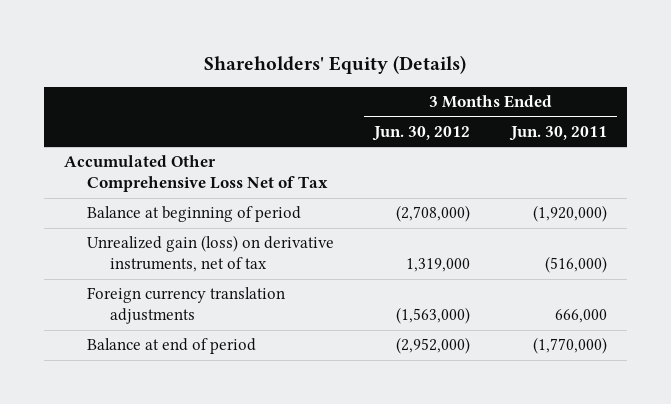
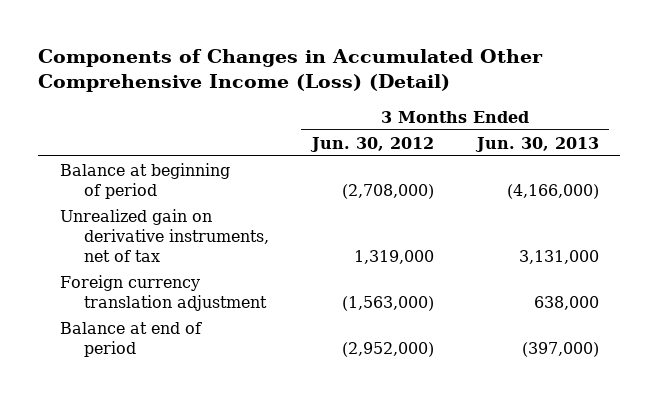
[204,55,467,75] Shareholders' Equity (Details) -> [38,49,544,92] Components of Changes in Accumulated Other Comprehensive Income (Loss) (Detail)
[508,125,607,141] Jun. 30, 2011 -> none
none -> [474,136,599,152] Jun. 30, 2013
[64,155,329,193] Accumulated Other Comprehensive Loss Net of Tax -> none
[87,235,335,273] Unrealized gain (loss) on derivative instruments, net of tax -> [59,208,269,262] Unrealized gain on derivative instruments, net of tax
[87,287,286,325] Foreign currency translation adjustments -> [59,274,267,311] Foreign currency translation adjustment

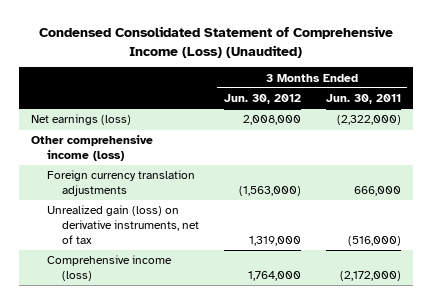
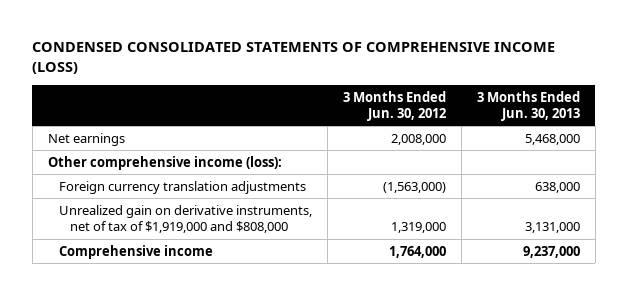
[39,26,394,58] Condensed Consolidated Statement of Comprehensive Income (Loss) (Unaudited) -> [32,42,556,75] CONDENSED CONSOLIDATED STATEMENTS OF COMPREHENSIVE INCOME (LOSS)
[325,94,401,105] Jun. 30, 2011 -> none
none -> [476,90,580,122] 3 Months Ended Jun. 30, 2013
[31,114,132,126] Net earnings (loss) -> [47,132,125,146] Net earnings
[31,135,154,162] Other comprehensive income (loss) -> [47,155,282,170] Other comprehensive income (loss):
[46,205,199,244] Unrealized gain (loss) on derivative instruments, net of tax -> [58,204,312,234] Unrealized gain on derivative instruments, net of tax of $1,919,000 and $808,000
[46,255,172,282] Comprehensive income (loss) -> [58,244,213,259] Comprehensive income

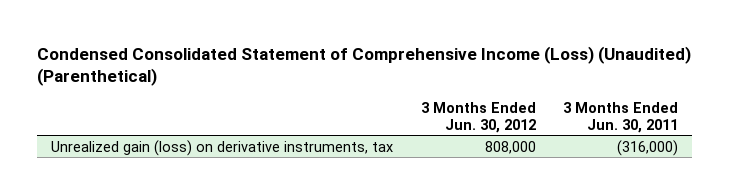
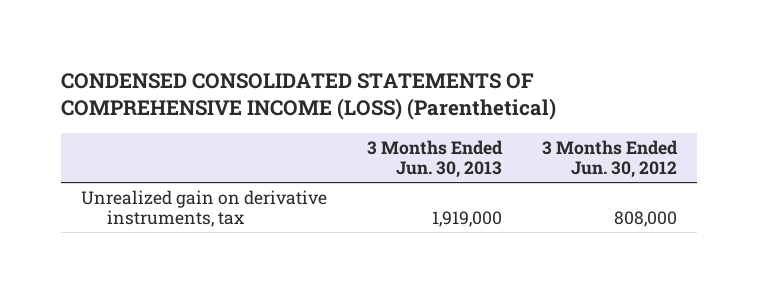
[36,45,691,87] Condensed Consolidated Statement of Comprehensive Income (Loss) (Unaudited) (Parenthetical) -> [60,73,556,121] CONDENSED CONSOLIDATED STATEMENTS OF COMPREHENSIVE INCOME (LOSS) (Parenthetical)
[563,101,679,134] 3 Months Ended Jun. 30, 2011 -> none
none -> [366,139,503,179] 3 Months Ended Jun. 30, 2013
[50,139,393,156] Unrealized gain (loss) on derivative instruments, tax -> [80,189,327,228] Unrealized gain on derivative instruments, tax

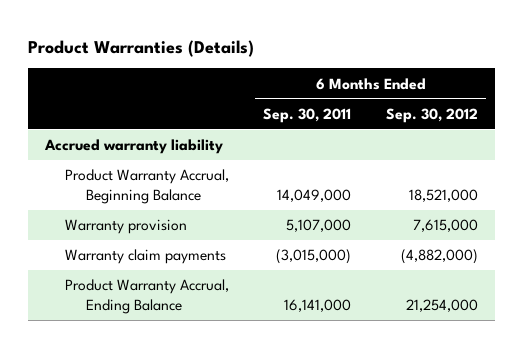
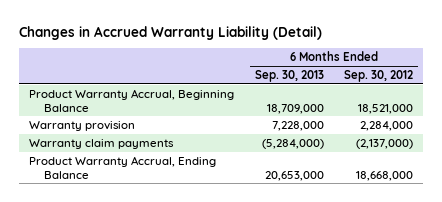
[28,39,255,57] Product Warranties (Details) -> [19,25,323,40] Changes in Accrued Warranty Liability (Detail)
[263,107,352,123] Sep. 30, 2011 -> none
none -> [254,70,324,83] Sep. 30, 2013
[44,139,224,155] Accrued warranty liability -> none
[412,219,478,233] 7,615,000 -> [360,120,414,131] 2,284,000
[400,249,478,265] (4,882,000) -> [356,138,414,149] (2,137,000)
[405,299,478,313] 21,254,000 -> [356,170,414,181] 18,668,000

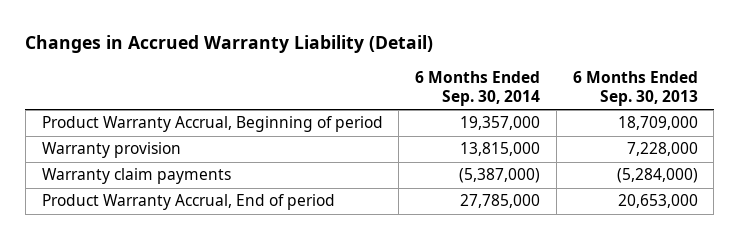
[344,70,414,83] Sep. 30, 2012 -> none
none -> [415,70,541,106] 6 Months Ended Sep. 30, 2014
[29,88,235,112] Product Warranty Accrual, Beginning Balance -> [41,116,383,133] Product Warranty Accrual, Beginning of period
[29,155,217,179] Product Warranty Accrual, Ending Balance -> [41,194,335,211] Product Warranty Accrual, End of period

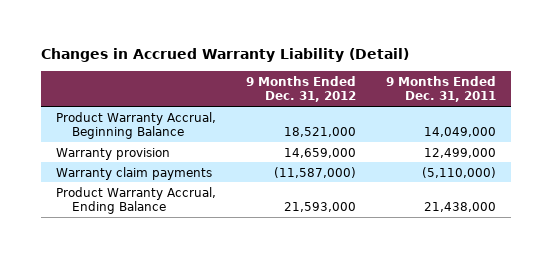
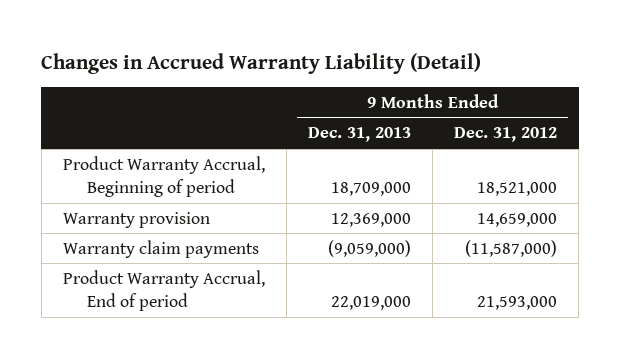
[385,75,496,103] 9 Months Ended Dec. 31, 2011 -> none
none -> [308,127,412,143] Dec. 31, 2013
[55,111,216,140] Product Warranty Accrual, Beginning Balance -> [62,155,265,198] Product Warranty Accrual, Beginning of period
[55,186,216,215] Product Warranty Accrual, Ending Balance -> [62,269,265,312] Product Warranty Accrual, End of period

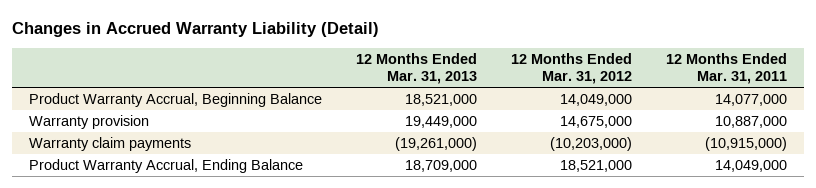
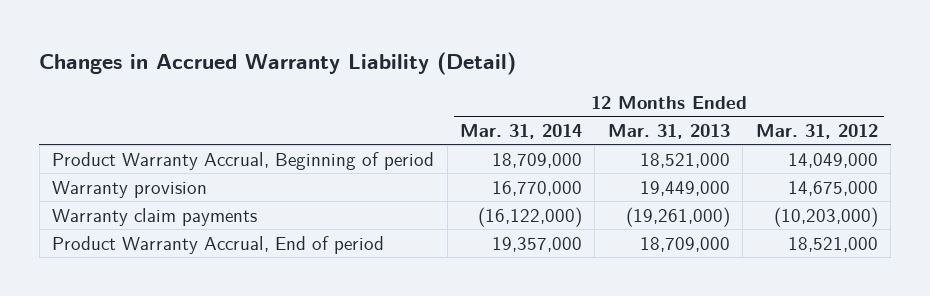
[665,53,787,85] 12 Months Ended Mar. 31, 2011 -> none
none -> [460,123,583,139] Mar. 31, 2014
[29,92,323,107] Product Warranty Accrual, Beginning Balance -> [52,151,435,170] Product Warranty Accrual, Beginning of period
[29,158,304,173] Product Warranty Accrual, Ending Balance -> [52,235,385,254] Product Warranty Accrual, End of period

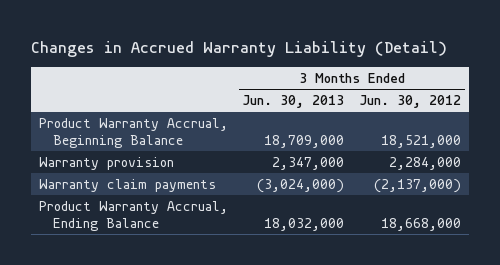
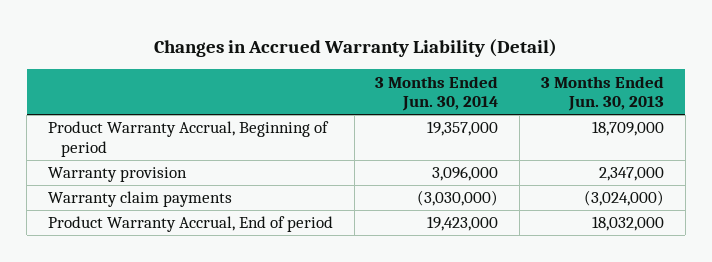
[359,94,462,108] Jun. 30, 2012 -> none
none -> [375,75,499,112] 3 Months Ended Jun. 30, 2014
[38,117,228,149] Product Warranty Accrual, Beginning Balance -> [47,121,329,157] Product Warranty Accrual, Beginning of period
[38,200,228,232] Product Warranty Accrual, Ending Balance -> [47,216,333,233] Product Warranty Accrual, End of period

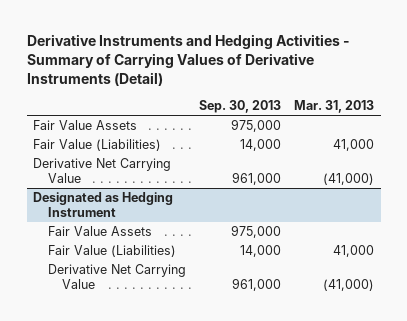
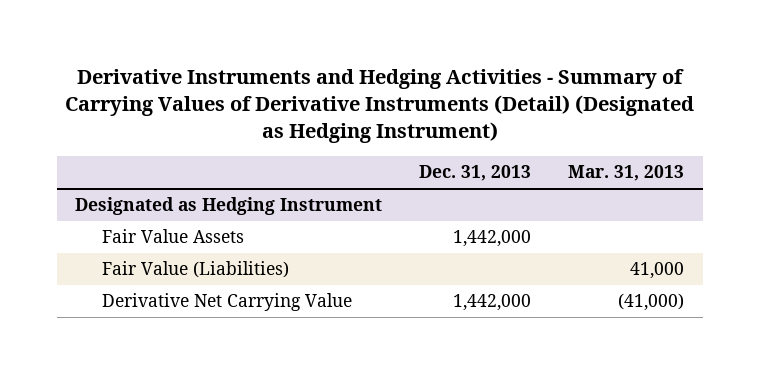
[26,33,350,86] Derivative Instruments and Hedging Activities - Summary of Carrying Values of Derivative Instruments (Detail) -> [64,69,694,144] Derivative Instruments and Hedging Activities - Summary of Carrying Values of Derivative Instruments (Detail) (Designated as Hedging Instrument)
[198,100,281,114] Sep. 30, 2013 -> none
none -> [419,165,532,182] Dec. 31, 2013
[33,120,138,131] Fair Value Assets -> none
[33,139,162,152] Fair Value (Liabilities) -> none
[33,158,172,183] Derivative Net Carrying Value -> none

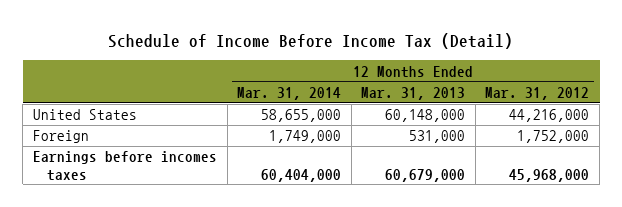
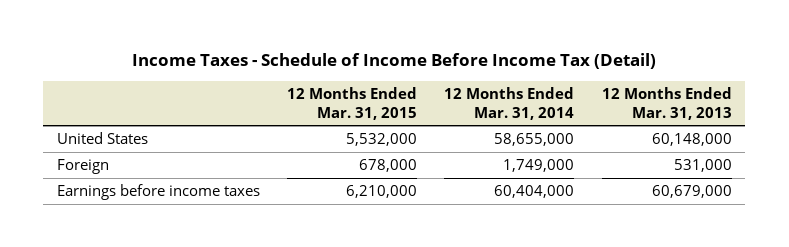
[108,32,514,49] Schedule of Income Before Income Tax (Detail) -> [132,53,657,70] Income Taxes - Schedule of Income Before Income Tax (Detail)
[485,86,590,100] Mar. 31, 2012 -> none
none -> [287,87,418,120] 12 Months Ended Mar. 31, 2015
[32,151,217,181] Earnings before incomes taxes -> [56,184,260,201] Earnings before income taxes

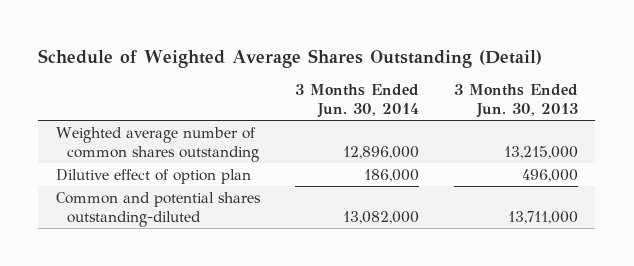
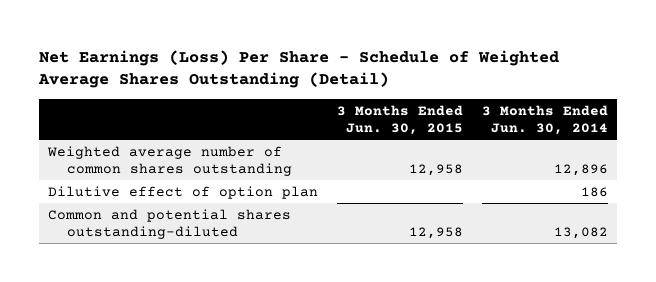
[38,48,543,68] Schedule of Weighted Average Shares Outstanding (Detail) -> [37,49,559,89] Net Earnings (Loss) Per Share - Schedule of Weighted Average Shares Outstanding (Detail)
[453,84,578,119] 3 Months Ended Jun. 30, 2013 -> none
none -> [336,104,463,136] 3 Months Ended Jun. 30, 2015
[342,145,419,159] 12,896,000 -> [553,164,608,177] 12,896
[363,168,419,182] 186,000 -> [580,186,608,197] 186
[342,210,419,224] 13,082,000 -> [553,227,608,240] 13,082

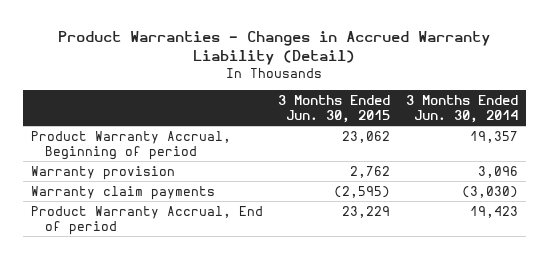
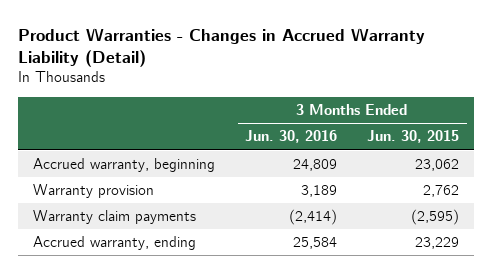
[406,94,519,123] 3 Months Ended Jun. 30, 2014 -> none
none -> [245,130,338,144] Jun. 30, 2016
[30,130,231,160] Product Warranty Accrual, Beginning of period -> [33,158,216,173] Accrued warranty, beginning
[30,205,263,235] Product Warranty Accrual, End of period -> [33,236,197,251] Accrued warranty, ending

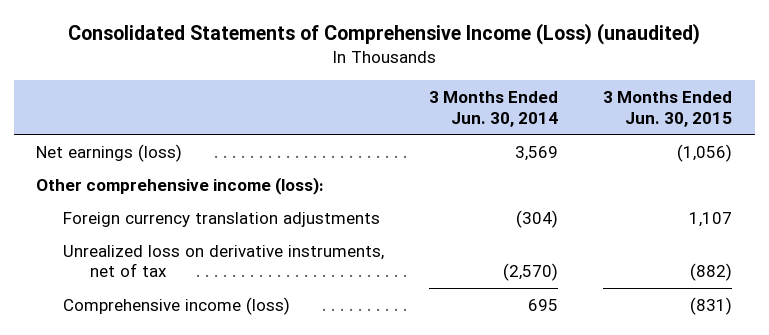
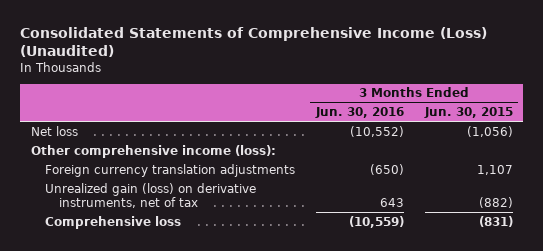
[68,23,701,46] Consolidated Statements of Comprehensive Income (Loss) (unaudited) -> [20,27,488,58] Consolidated Statements of Comprehensive Income (Loss) (Unaudited)
[429,91,559,127] 3 Months Ended Jun. 30, 2014 -> none
none -> [314,106,404,118] Jun. 30, 2016
[36,143,183,162] Net earnings (loss) -> [30,125,78,136] Net loss
[63,244,385,278] Unrealized loss on derivative instruments, net of tax -> [44,182,256,208] Unrealized gain (loss) on derivative instruments, net of tax
[63,296,291,315] Comprehensive income (loss) -> [44,215,181,229] Comprehensive loss

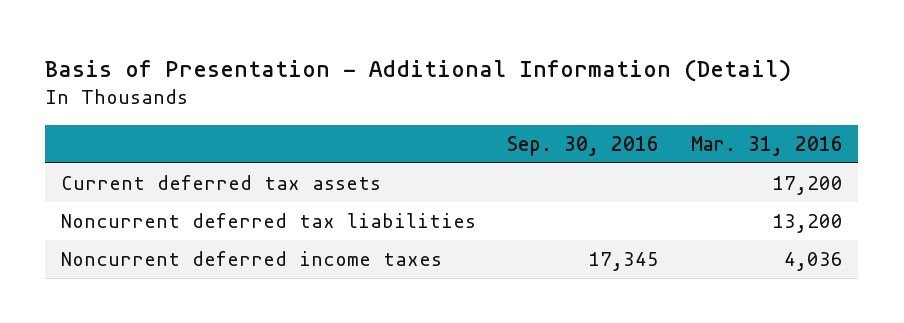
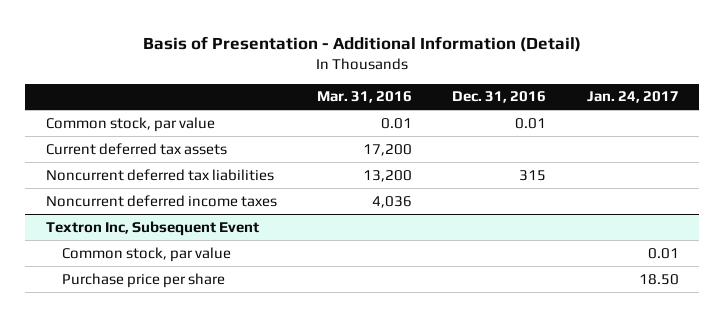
[507,135,660,156] Sep. 30, 2016 -> none
none -> [452,91,547,104] Dec. 31, 2016
none -> [586,91,679,104] Jan. 24, 2017
none -> [45,116,215,132] Common stock, par value
none -> [45,220,259,236] Textron Inc, Subsequent Event
none -> [62,246,232,262] Common stock, par value
none -> [62,272,226,288] Purchase price per share

